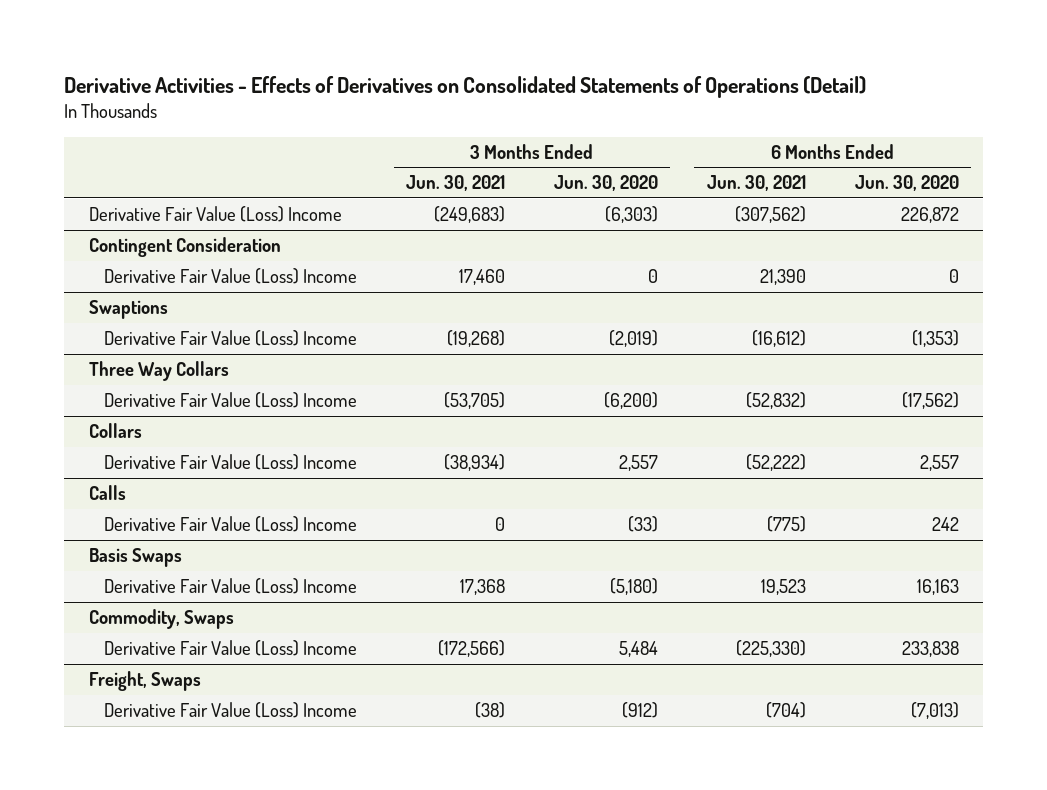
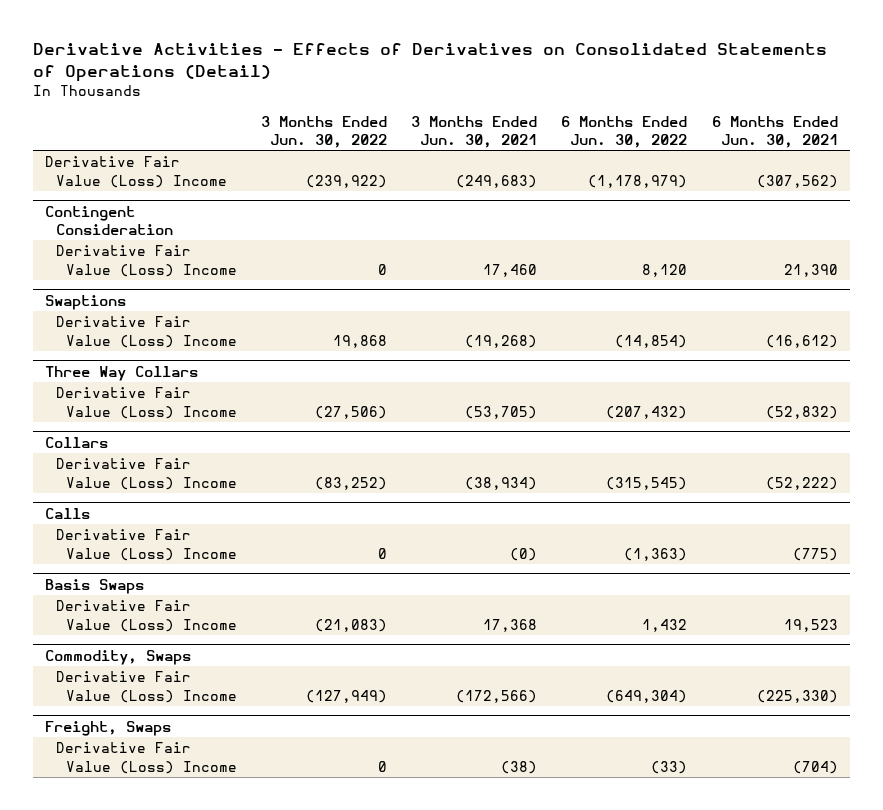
[553,175,658,192] Jun. 30, 2020 -> none
[854,175,959,192] Jun. 30, 2020 -> none
none -> [261,115,388,148] 3 Months Ended Jun. 30, 2022
none -> [561,115,688,148] 6 Months Ended Jun. 30, 2022
[494,517,505,532] 0 -> [510,547,538,561] (0)

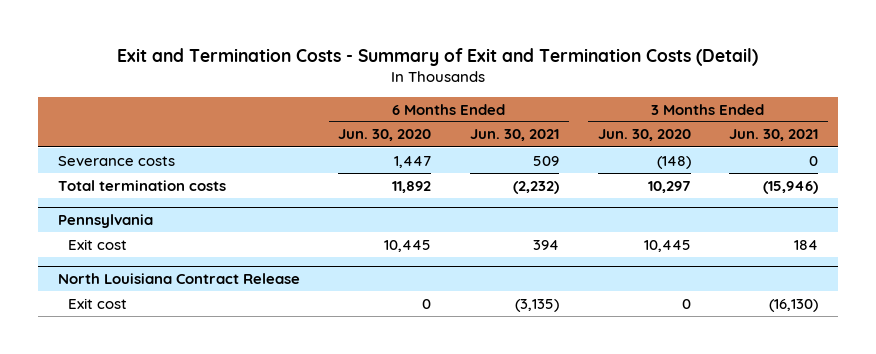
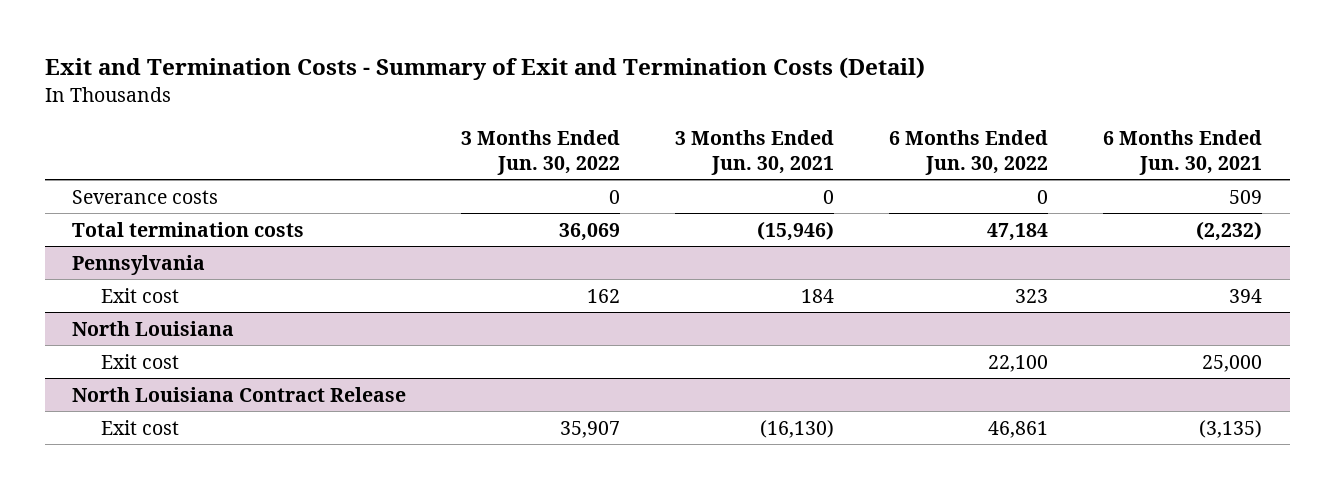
[338,129,432,142] Jun. 30, 2020 -> none
[597,129,691,142] Jun. 30, 2020 -> none
none -> [461,129,621,175] 3 Months Ended Jun. 30, 2022
none -> [889,129,1049,175] 6 Months Ended Jun. 30, 2022
none -> [72,320,235,336] North Louisiana
none -> [101,353,180,369] Exit cost

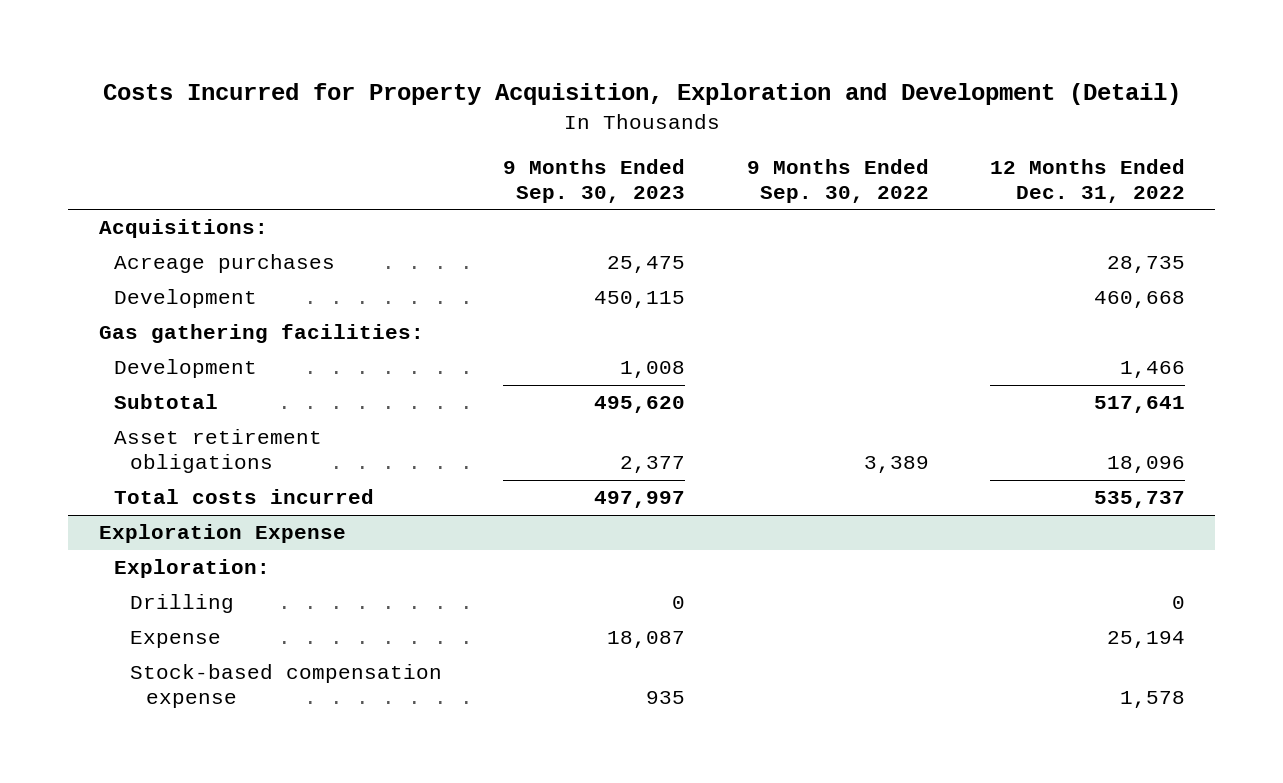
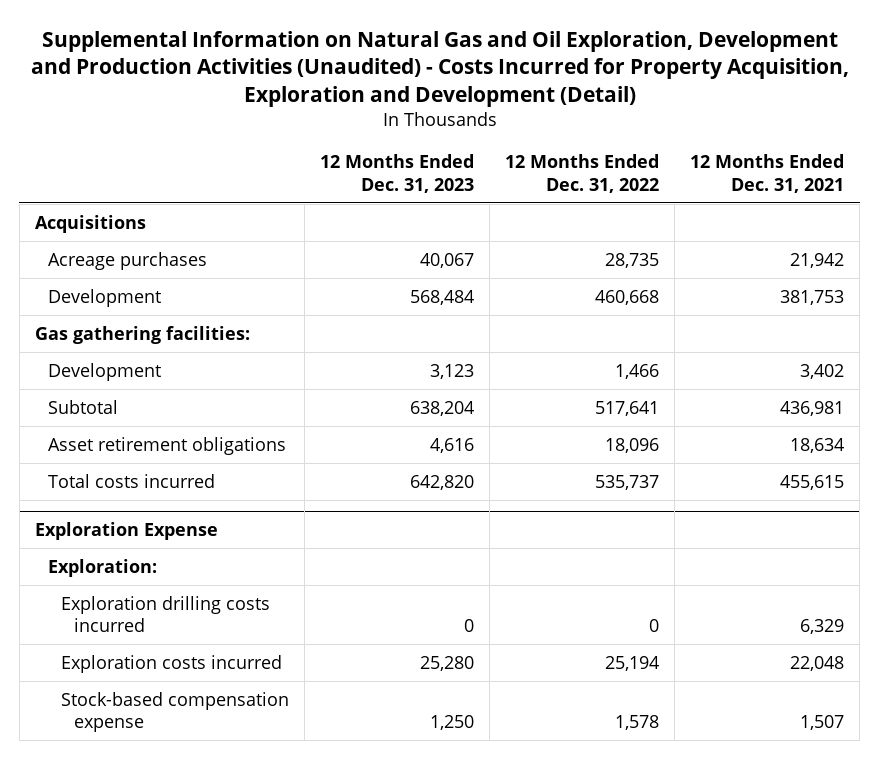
[102,83,1181,106] Costs Incurred for Property Acquisition, Exploration and Development (Detail) -> [30,30,849,107] Supplemental Information on Natural Gas and Oil Exploration, Development and Production Activities (Unaudited) - Costs Incurred for Property Acquisition, Exploration and Development (Detail)
[503,158,686,203] 9 Months Ended Sep. 30, 2023 -> none
[746,158,929,203] 9 Months Ended Sep. 30, 2022 -> none
none -> [319,153,474,193] 12 Months Ended Dec. 31, 2023
none -> [689,153,844,193] 12 Months Ended Dec. 31, 2021
[98,219,268,239] Acquisitions: -> [35,214,147,233] Acquisitions
[130,594,235,614] Drilling -> [60,595,270,633] Exploration drilling costs incurred
[130,631,222,649] Expense -> [60,654,282,673] Exploration costs incurred

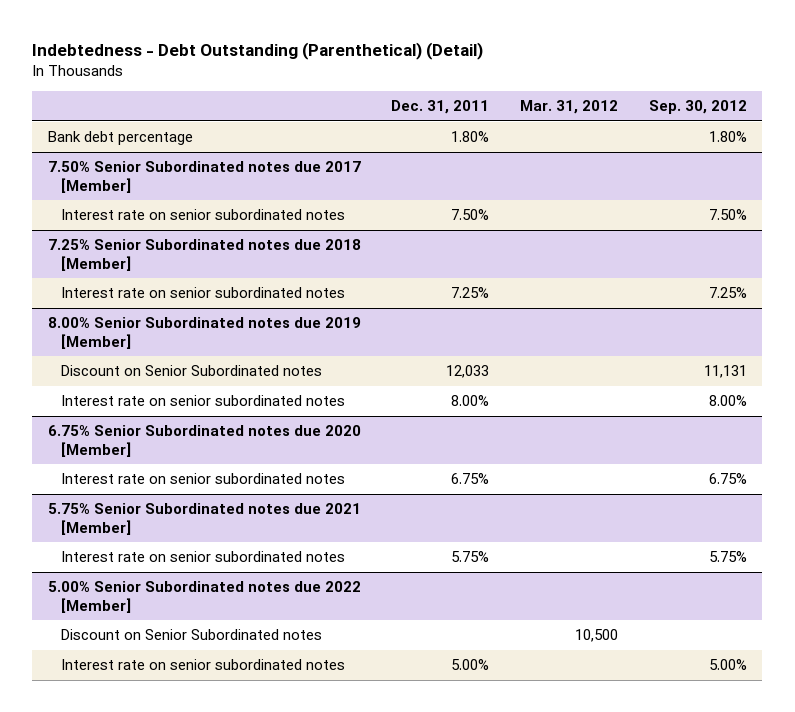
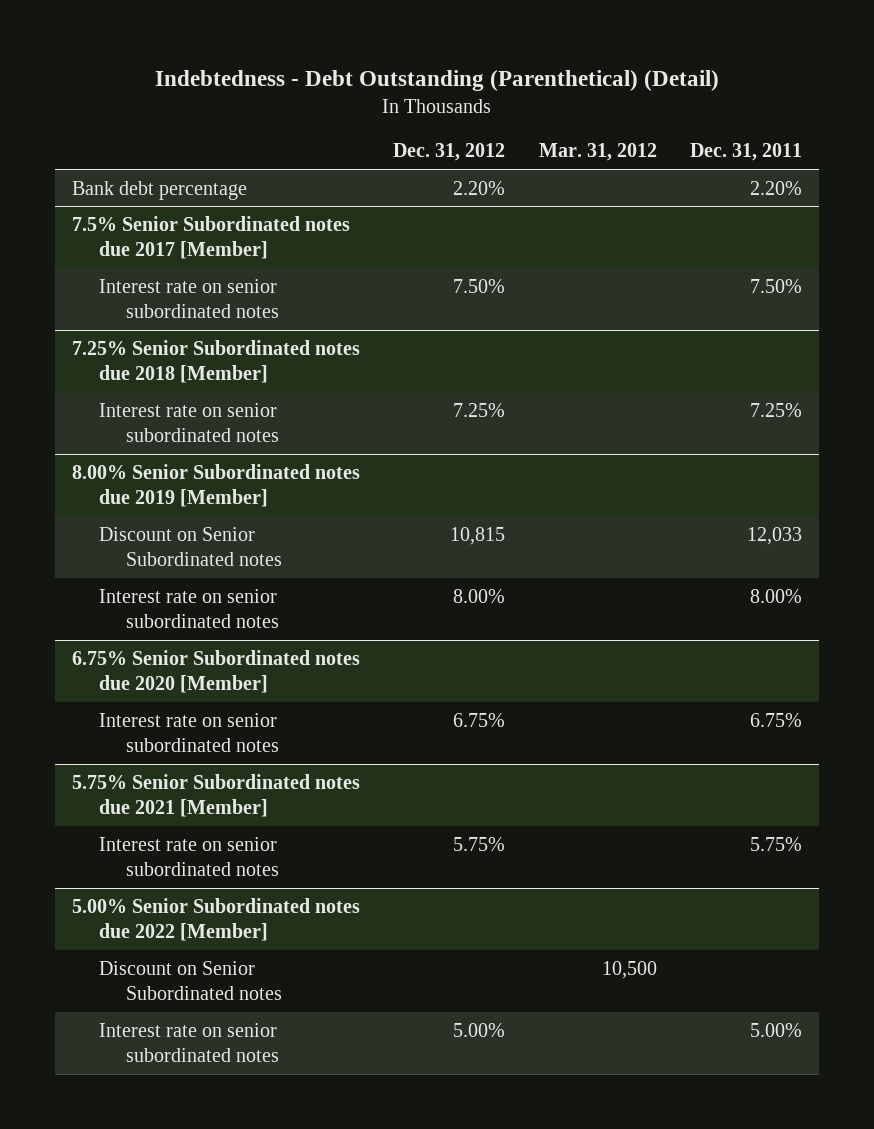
[648,99,747,114] Sep. 30, 2012 -> none
none -> [393,143,506,162] Dec. 31, 2012
[451,131,490,143] 1.80% -> [750,180,803,195] 2.20%
[47,161,361,193] 7.50% Senior Subordinated notes due 2017 [Member] -> [71,215,350,259] 7.5% Senior Subordinated notes due 2017 [Member]

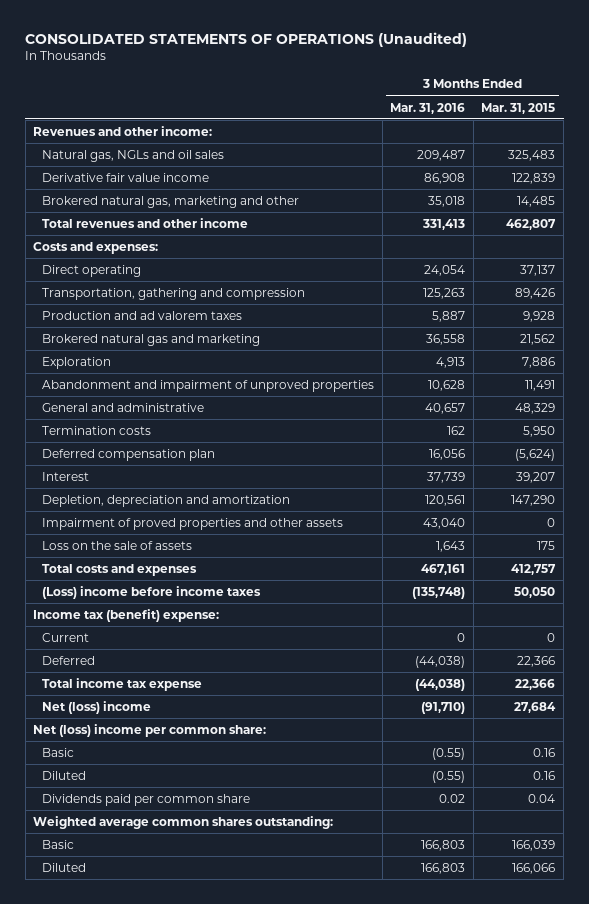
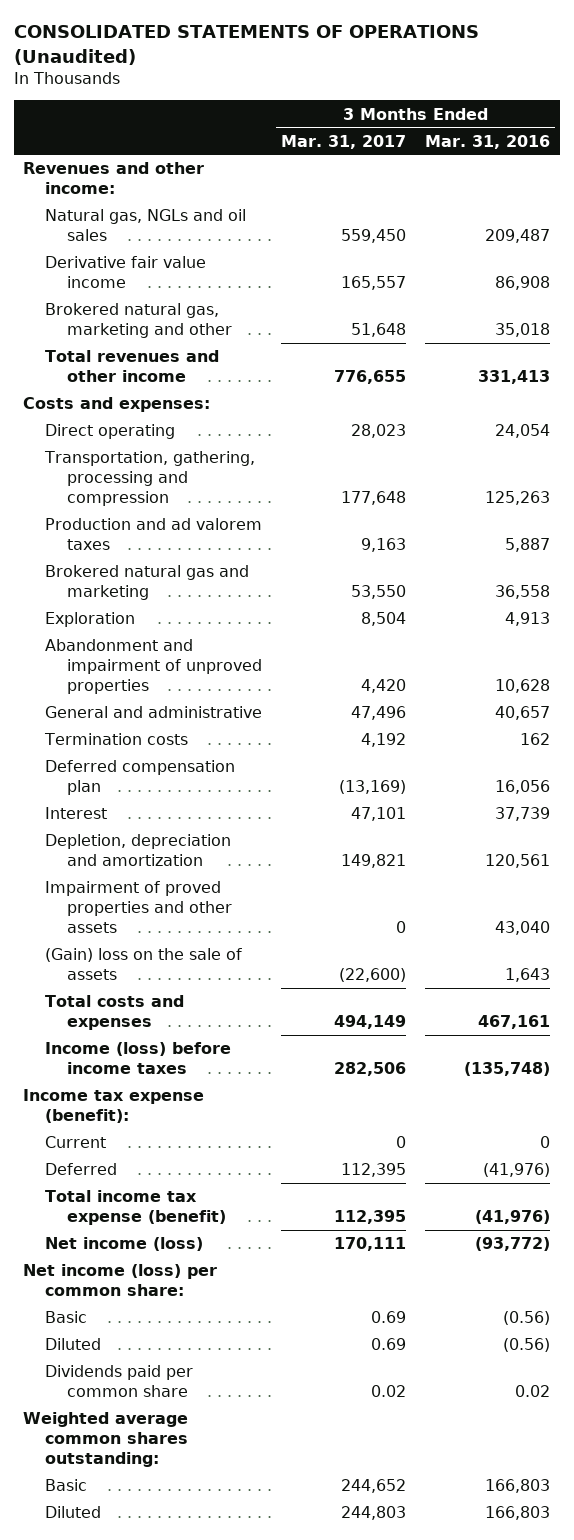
[481,102,556,114] Mar. 31, 2015 -> none
none -> [281,134,407,149] Mar. 31, 2017
[42,287,306,300] Transportation, gathering and compression -> [44,451,256,506] Transportation, gathering, processing and compression
[42,540,193,550] Loss on the sale of assets -> [45,948,243,981] (Gain) loss on the sale of assets
[42,585,262,599] (Loss) income before income taxes -> [45,1042,232,1075] Income (loss) before income taxes
[33,608,220,622] Income tax (benefit) expense: -> [23,1089,205,1124] Income tax expense (benefit):
[415,655,466,668] (44,038) -> [483,1163,551,1178] (41,976)
[42,677,203,691] Total income tax expense -> [45,1190,226,1226] Total income tax expense (benefit)
[415,678,466,691] (44,038) -> [475,1210,551,1225] (41,976)
[42,700,152,714] Net (loss) income -> [45,1237,204,1252] Net income (loss)
[421,701,466,714] (91,710) -> [475,1237,551,1252] (93,772)
[33,723,267,737] Net (loss) income per common share: -> [23,1264,218,1297] Net income (loss) per common share:
[432,747,466,760] (0.55) -> [503,1311,551,1326] (0.56)
[432,770,466,783] (0.55) -> [503,1338,551,1353] (0.56)

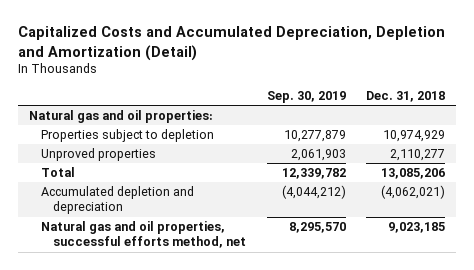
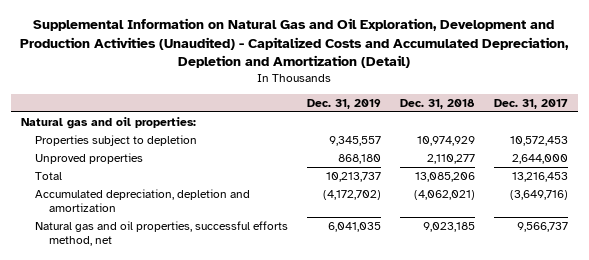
[18,26,446,61] Capitalized Costs and Accumulated Depreciation, Depletion and Amortization (Detail) -> [20,18,570,68] Supplemental Information on Natural Gas and Oil Exploration, Development and Production Activities (Unaudited) - Capitalized Costs and Accumulated Depreciation, Depletion and Amortization (Detail)
[266,90,346,103] Sep. 30, 2019 -> none
none -> [306,98,381,109] Dec. 31, 2019
none -> [494,98,569,109] Dec. 31, 2017
[40,186,194,215] Accumulated depletion and depreciation -> [34,189,250,212] Accumulated depreciation, depletion and amortization

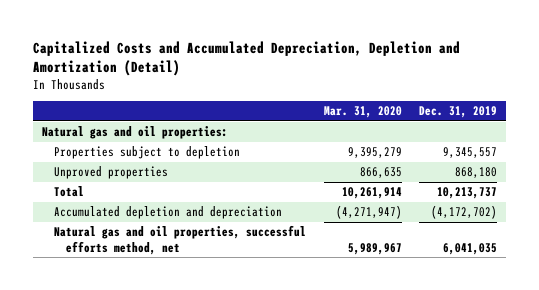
[20,18,570,68] Supplemental Information on Natural Gas and Oil Exploration, Development and Production Activities (Unaudited) - Capitalized Costs and Accumulated Depreciation, Depletion and Amortization (Detail) -> [33,40,461,76] Capitalized Costs and Accumulated Depreciation, Depletion and Amortization (Detail)
[400,98,476,109] Dec. 31, 2018 -> none
[494,98,569,109] Dec. 31, 2017 -> none
none -> [323,106,402,119] Mar. 31, 2020
[34,189,250,212] Accumulated depreciation, depletion and amortization -> [54,206,283,220] Accumulated depletion and depreciation

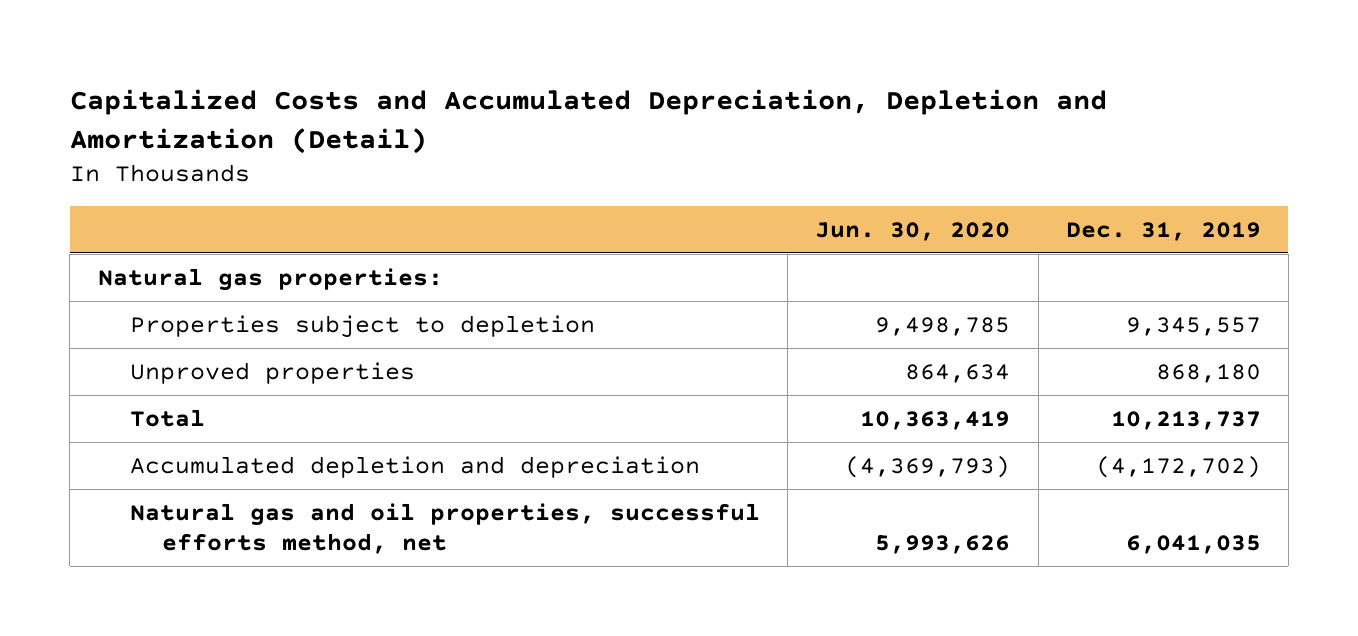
[323,106,402,119] Mar. 31, 2020 -> none
none -> [815,222,1011,242] Jun. 30, 2020
[42,126,229,140] Natural gas and oil properties: -> [97,267,443,291] Natural gas properties:

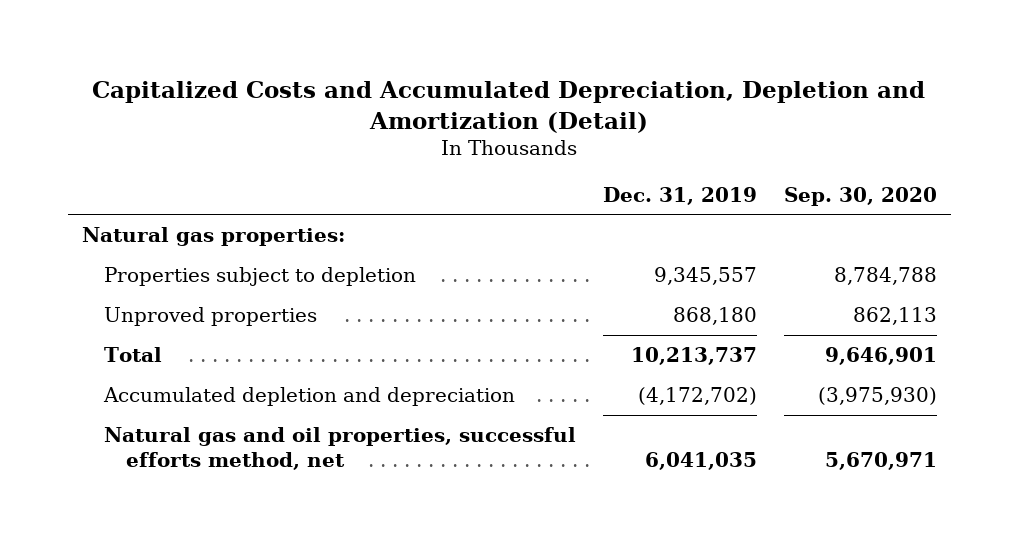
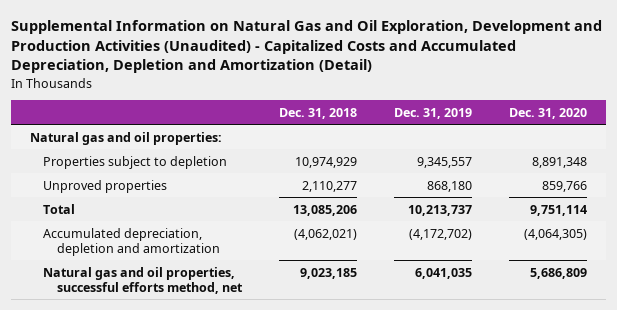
[92,81,926,133] Capitalized Costs and Accumulated Depreciation, Depletion and Amortization (Detail) -> [11,19,603,74] Supplemental Information on Natural Gas and Oil Exploration, Development and Production Activities (Unaudited) - Capitalized Costs and Accumulated Depreciation, Depletion and Amortization (Detail)
[784,186,938,206] Sep. 30, 2020 -> none
none -> [278,107,357,119] Dec. 31, 2018
none -> [509,107,588,119] Dec. 31, 2020
[81,226,345,246] Natural gas properties: -> [29,131,222,145] Natural gas and oil properties:
[103,386,516,406] Accumulated depletion and depreciation -> [43,227,220,256] Accumulated depreciation, depletion and amortization

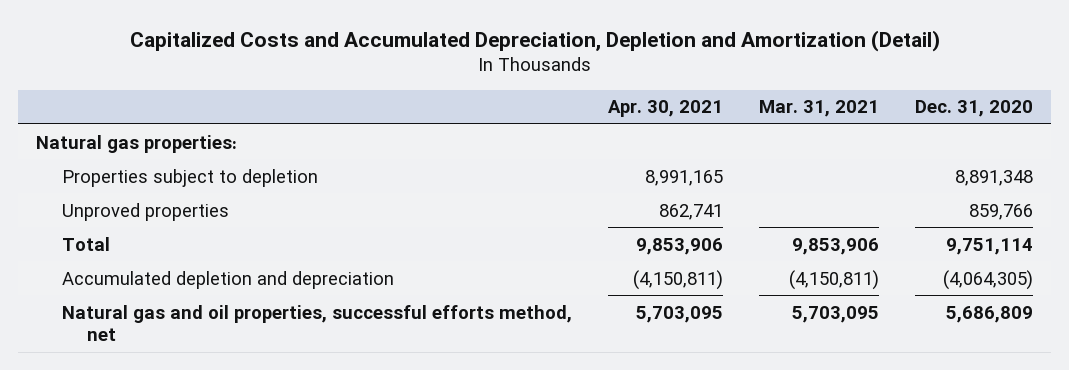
[11,19,603,74] Supplemental Information on Natural Gas and Oil Exploration, Development and Production Activities (Unaudited) - Capitalized Costs and Accumulated Depreciation, Depletion and Amortization (Detail) -> [129,29,940,52] Capitalized Costs and Accumulated Depreciation, Depletion and Amortization (Detail)
[278,107,357,119] Dec. 31, 2018 -> none
[393,107,472,119] Dec. 31, 2019 -> none
none -> [607,100,723,118] Apr. 30, 2021
none -> [758,100,879,118] Mar. 31, 2021
[29,131,222,145] Natural gas and oil properties: -> [36,134,238,153] Natural gas properties:
[43,227,220,256] Accumulated depreciation, depletion and amortization -> [61,270,394,289] Accumulated depletion and depreciation

